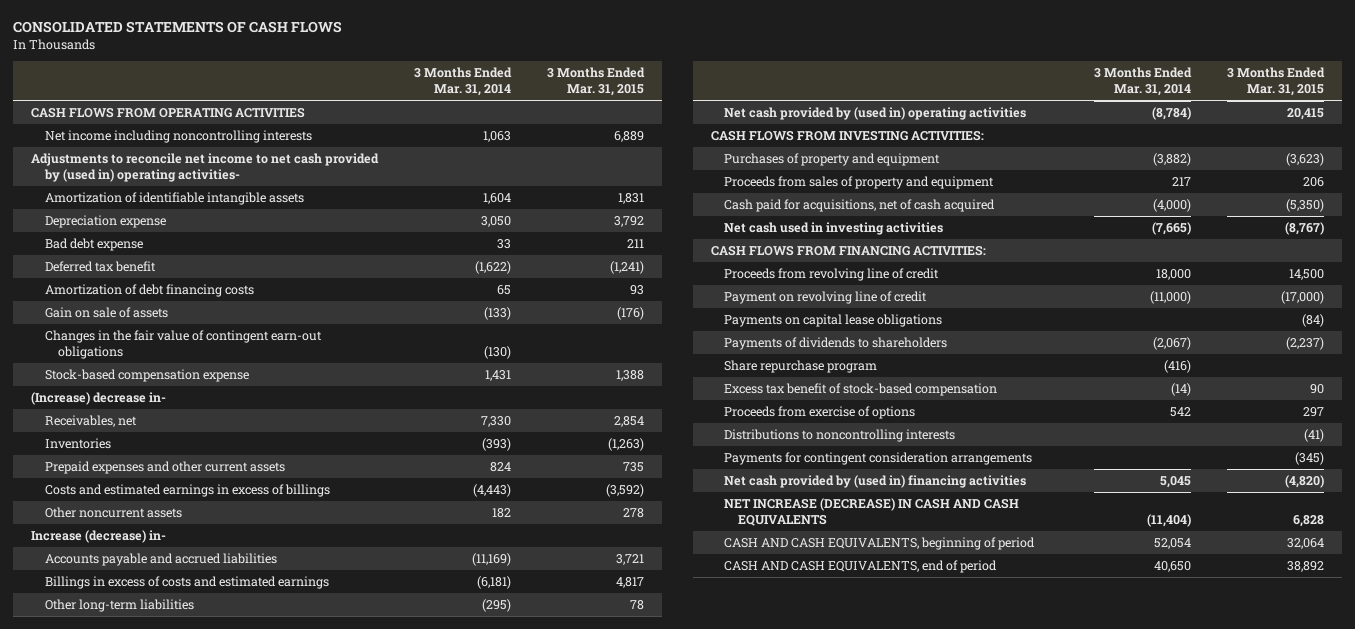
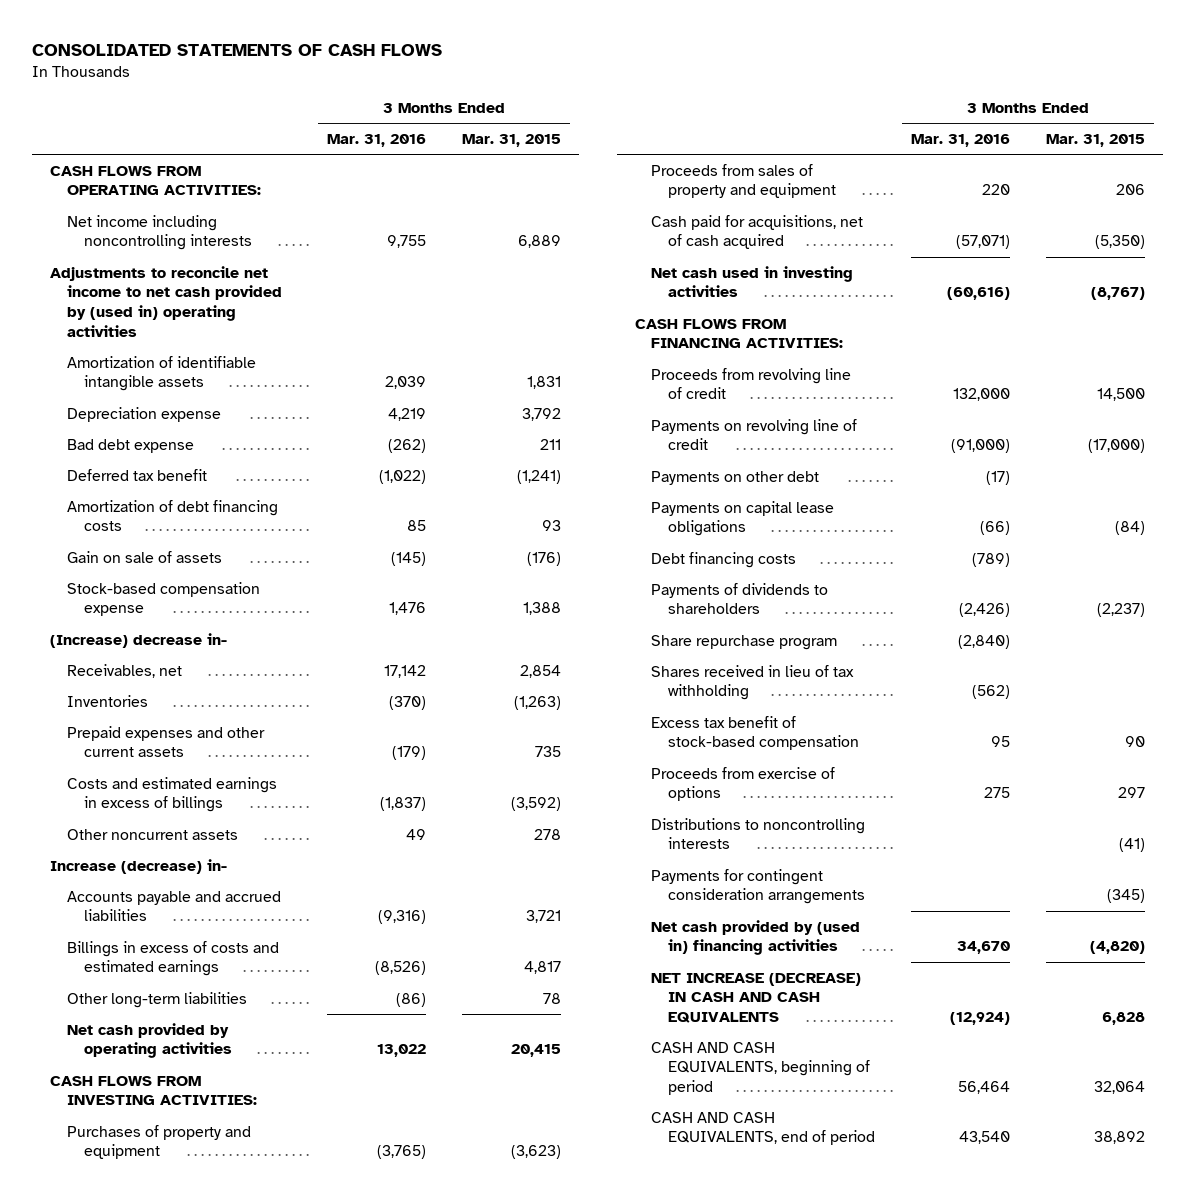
[414,67,513,96] 3 Months Ended Mar. 31, 2014 -> none
none -> [326,133,426,147] Mar. 31, 2016
[31,107,306,119] CASH FLOWS FROM OPERATING ACTIVITIES -> [50,165,262,196] CASH FLOWS FROM OPERATING ACTIVITIES:
[31,153,380,182] Adjustments to reconcile net income to net cash provided by (used in) operating activities- -> [50,265,283,337] Adjustments to reconcile net income to net cash provided by (used in) operating activities
[44,330,322,359] Changes in the fair value of contingent earn-out obligations -> none
[724,107,1027,121] Net cash provided by (used in) operating activities -> [67,1022,232,1059] Net cash provided by operating activities
[724,291,928,305] Payment on revolving line of credit -> [651,418,858,451] Payments on revolving line of credit
none -> [651,470,820,485] Payments on other debt
none -> [651,551,797,568] Debt financing costs
none -> [651,664,855,701] Shares received in lieu of tax withholding

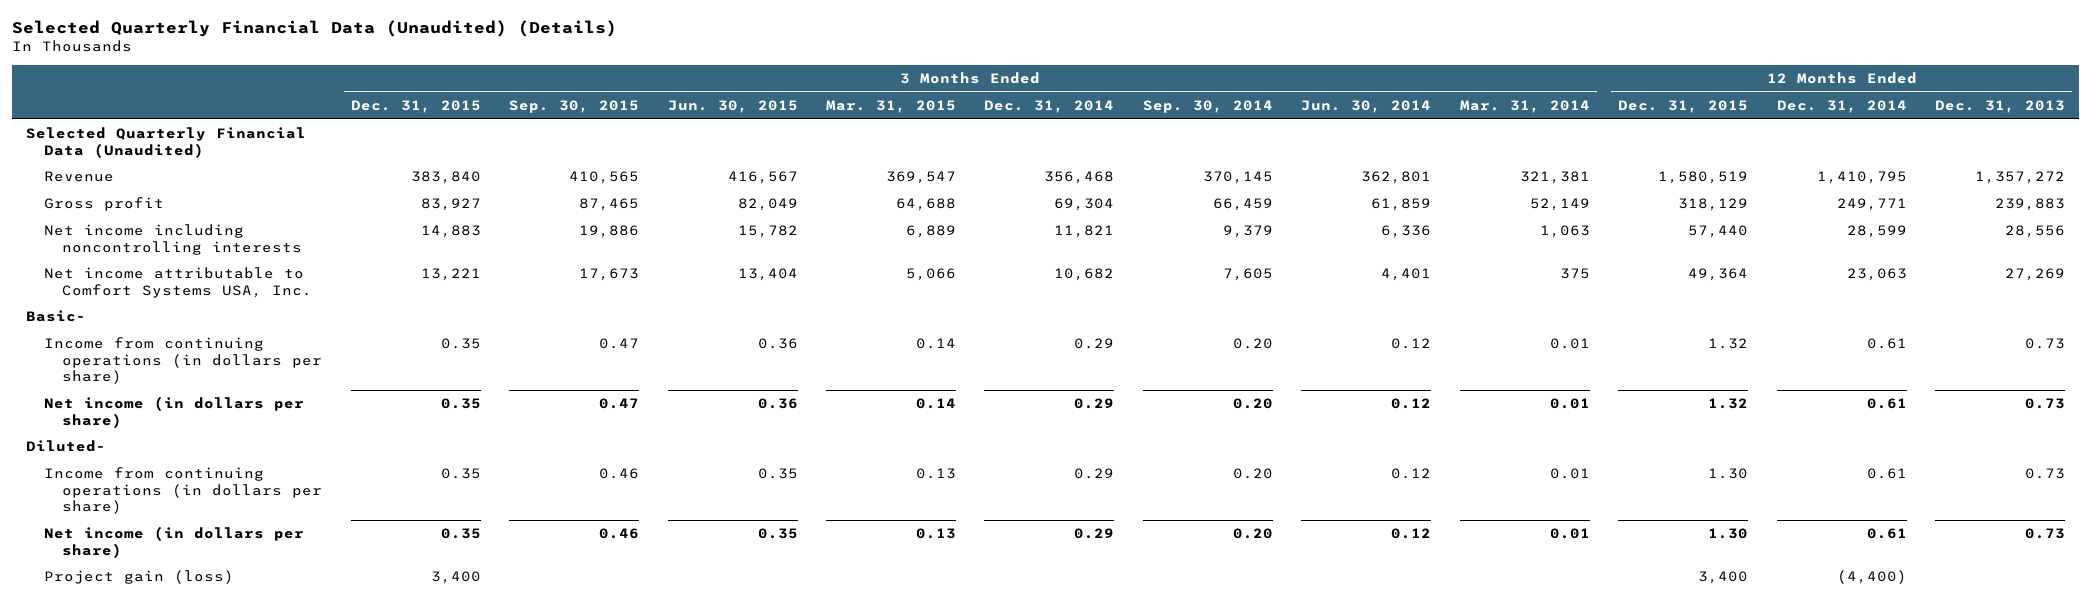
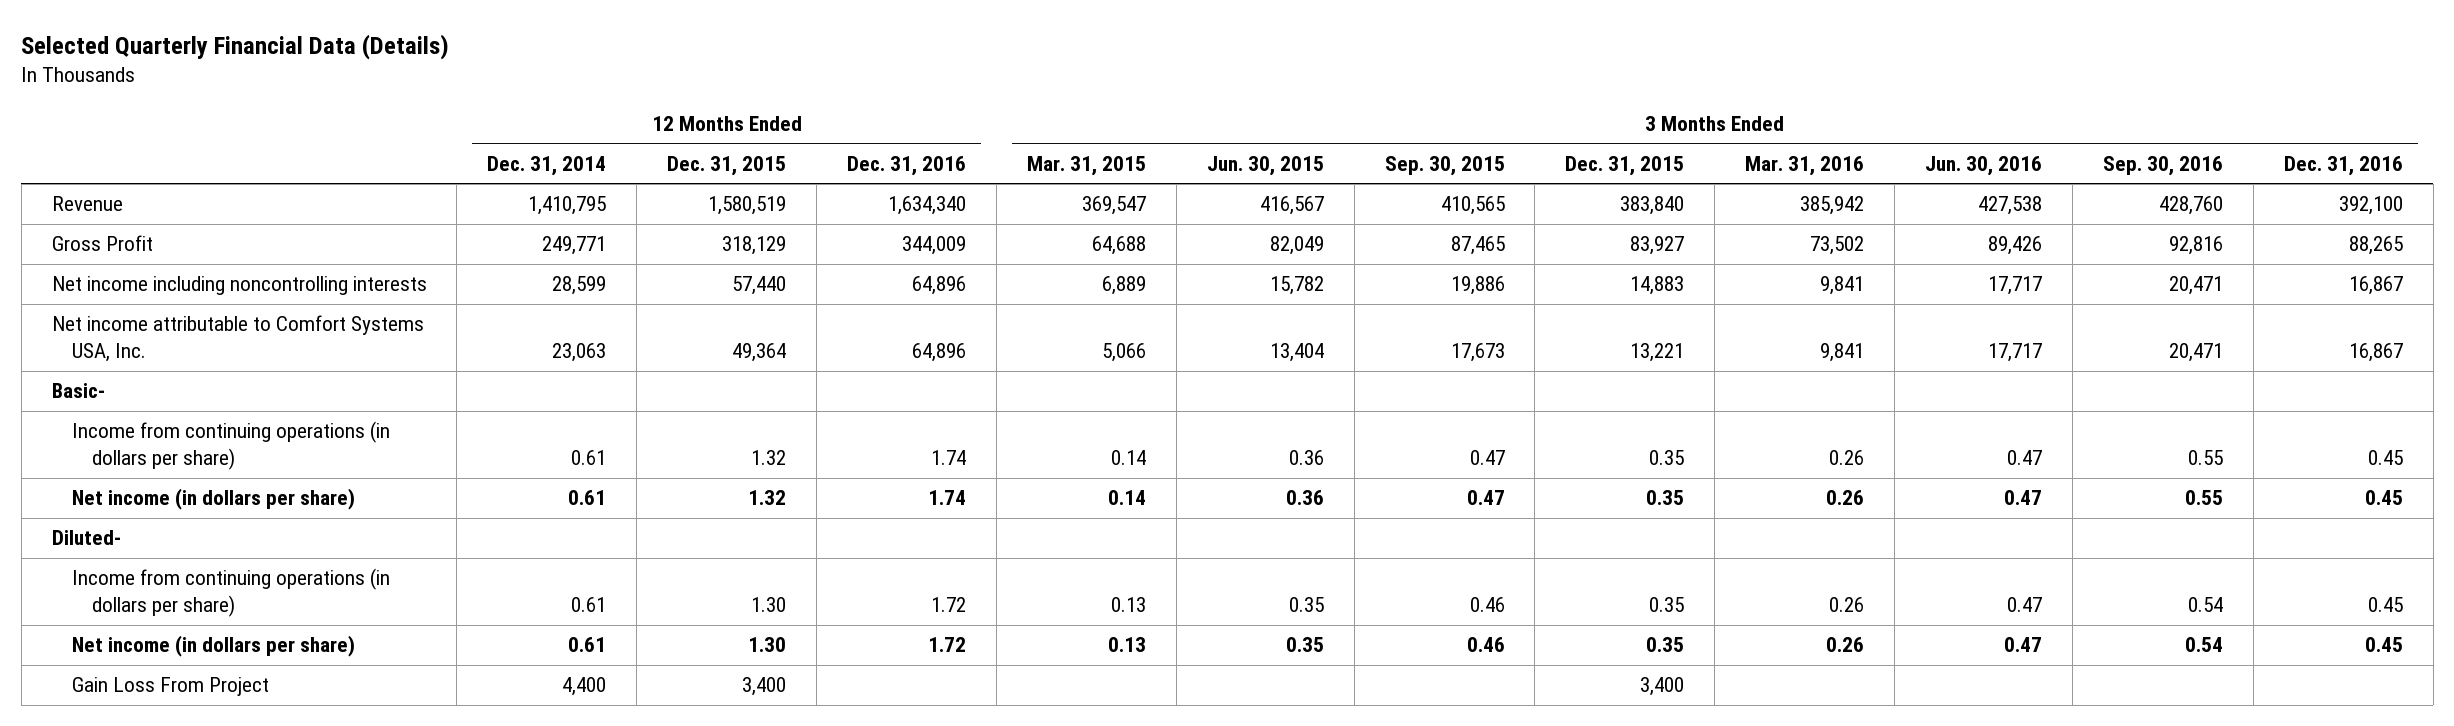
[12,20,618,38] Selected Quarterly Financial Data (Unaudited) (Details) -> [21,33,450,60] Selected Quarterly Financial Data (Details)
[984,99,1115,113] Dec. 31, 2014 -> none
[1142,99,1273,113] Sep. 30, 2014 -> none
[1301,99,1432,113] Jun. 30, 2014 -> none
[1459,99,1590,113] Mar. 31, 2014 -> none
[1935,99,2066,113] Dec. 31, 2013 -> none
none -> [847,155,967,176] Dec. 31, 2016
none -> [1745,155,1865,176] Mar. 31, 2016
none -> [1925,155,2043,176] Jun. 30, 2016
none -> [2102,155,2223,176] Sep. 30, 2016
none -> [2283,155,2403,176] Dec. 31, 2016
[26,127,307,158] Selected Quarterly Financial Data (Unaudited) -> none
[44,197,165,212] Gross profit -> [51,235,153,252] Gross Profit
[44,570,235,585] Project gain (loss) -> [71,677,269,697] Gain Loss From Project
[1836,570,1907,585] (4,400) -> [562,677,607,697] 4,400

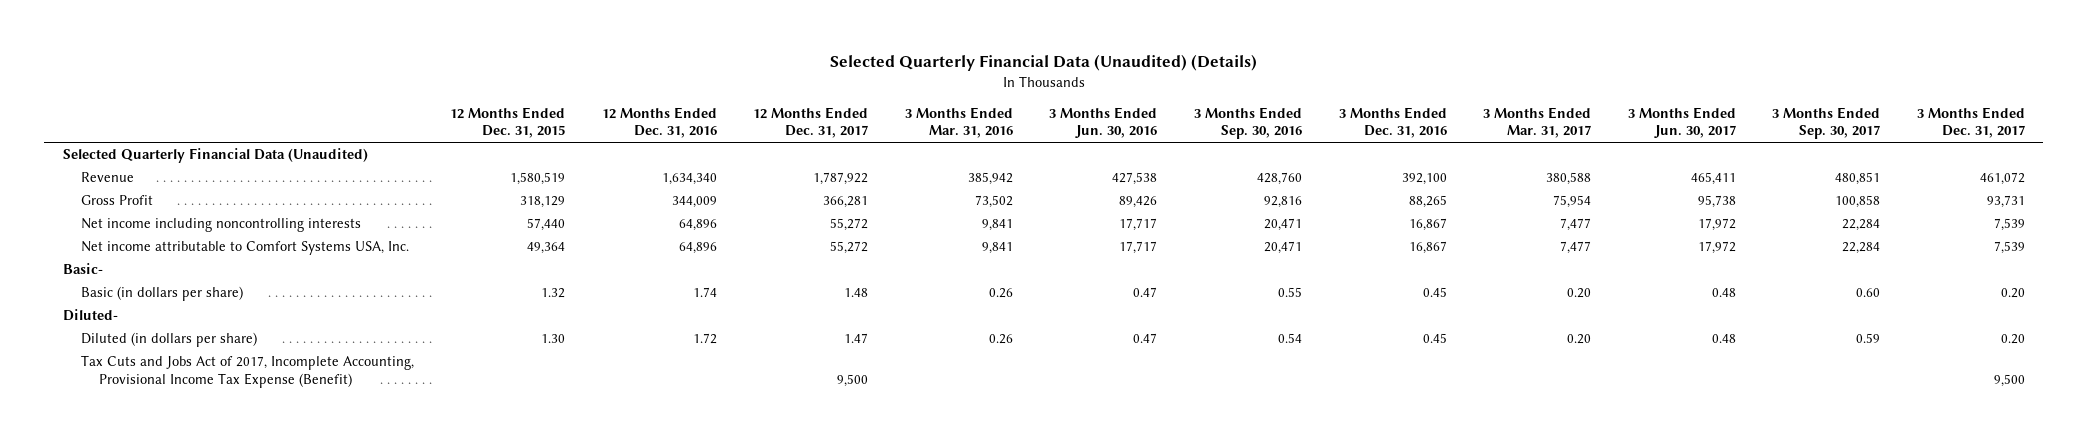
[21,33,450,60] Selected Quarterly Financial Data (Details) -> [829,53,1257,71] Selected Quarterly Financial Data (Unaudited) (Details)
[487,155,607,176] Dec. 31, 2014 -> none
[1026,155,1146,176] Mar. 31, 2015 -> none
[1206,155,1324,176] Jun. 30, 2015 -> none
[1384,155,1505,176] Sep. 30, 2015 -> none
[1565,155,1685,176] Dec. 31, 2015 -> none
none -> [753,106,869,139] 12 Months Ended Dec. 31, 2017
none -> [1483,106,1592,139] 3 Months Ended Mar. 31, 2017
none -> [1627,106,1736,139] 3 Months Ended Jun. 30, 2017
none -> [1772,106,1881,140] 3 Months Ended Sep. 30, 2017
none -> [1917,106,2026,139] 3 Months Ended Dec. 31, 2017
none -> [62,148,368,164] Selected Quarterly Financial Data (Unaudited)
[71,421,390,471] Income from continuing operations (in dollars per share) -> none
[71,488,355,511] Net income (in dollars per share) -> [80,286,243,302] Basic (in dollars per share)
[71,568,390,618] Income from continuing operations (in dollars per share) -> none
[71,677,269,697] Gain Loss From Project -> none
[71,635,355,658] Net income (in dollars per share) -> [80,332,257,348] Diluted (in dollars per share)
none -> [80,355,414,388] Tax Cuts and Jobs Act of 2017, Incomplete Accounting, Provisional Income Tax Expense (Benefit)

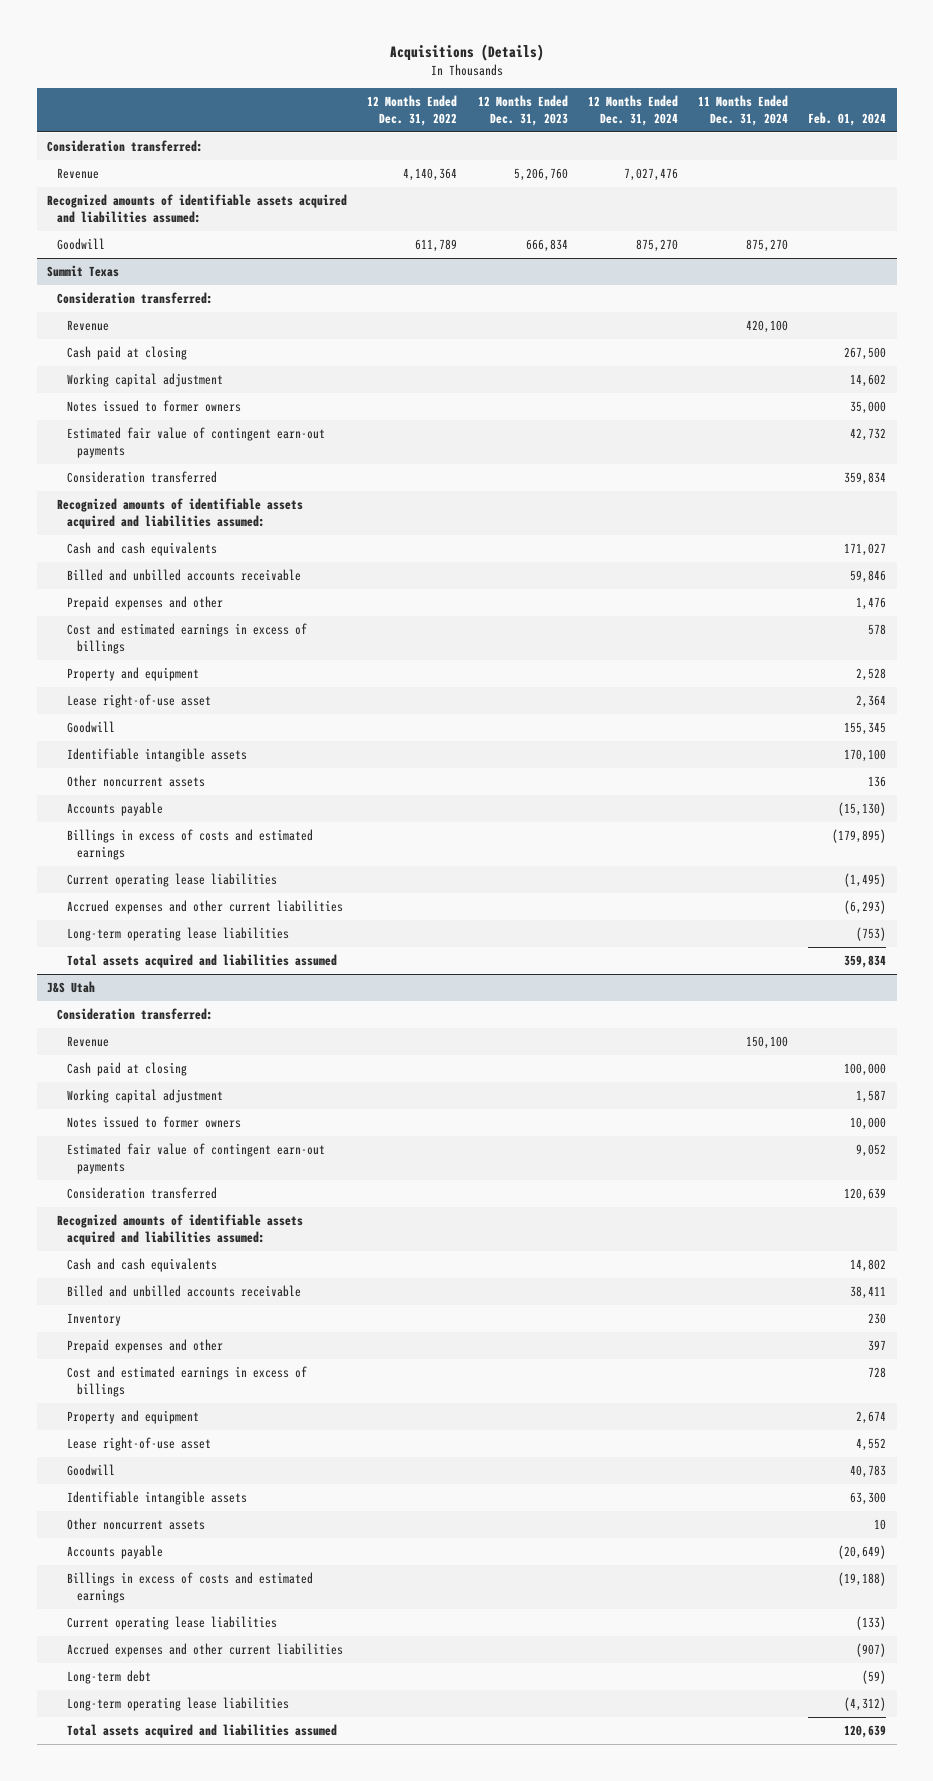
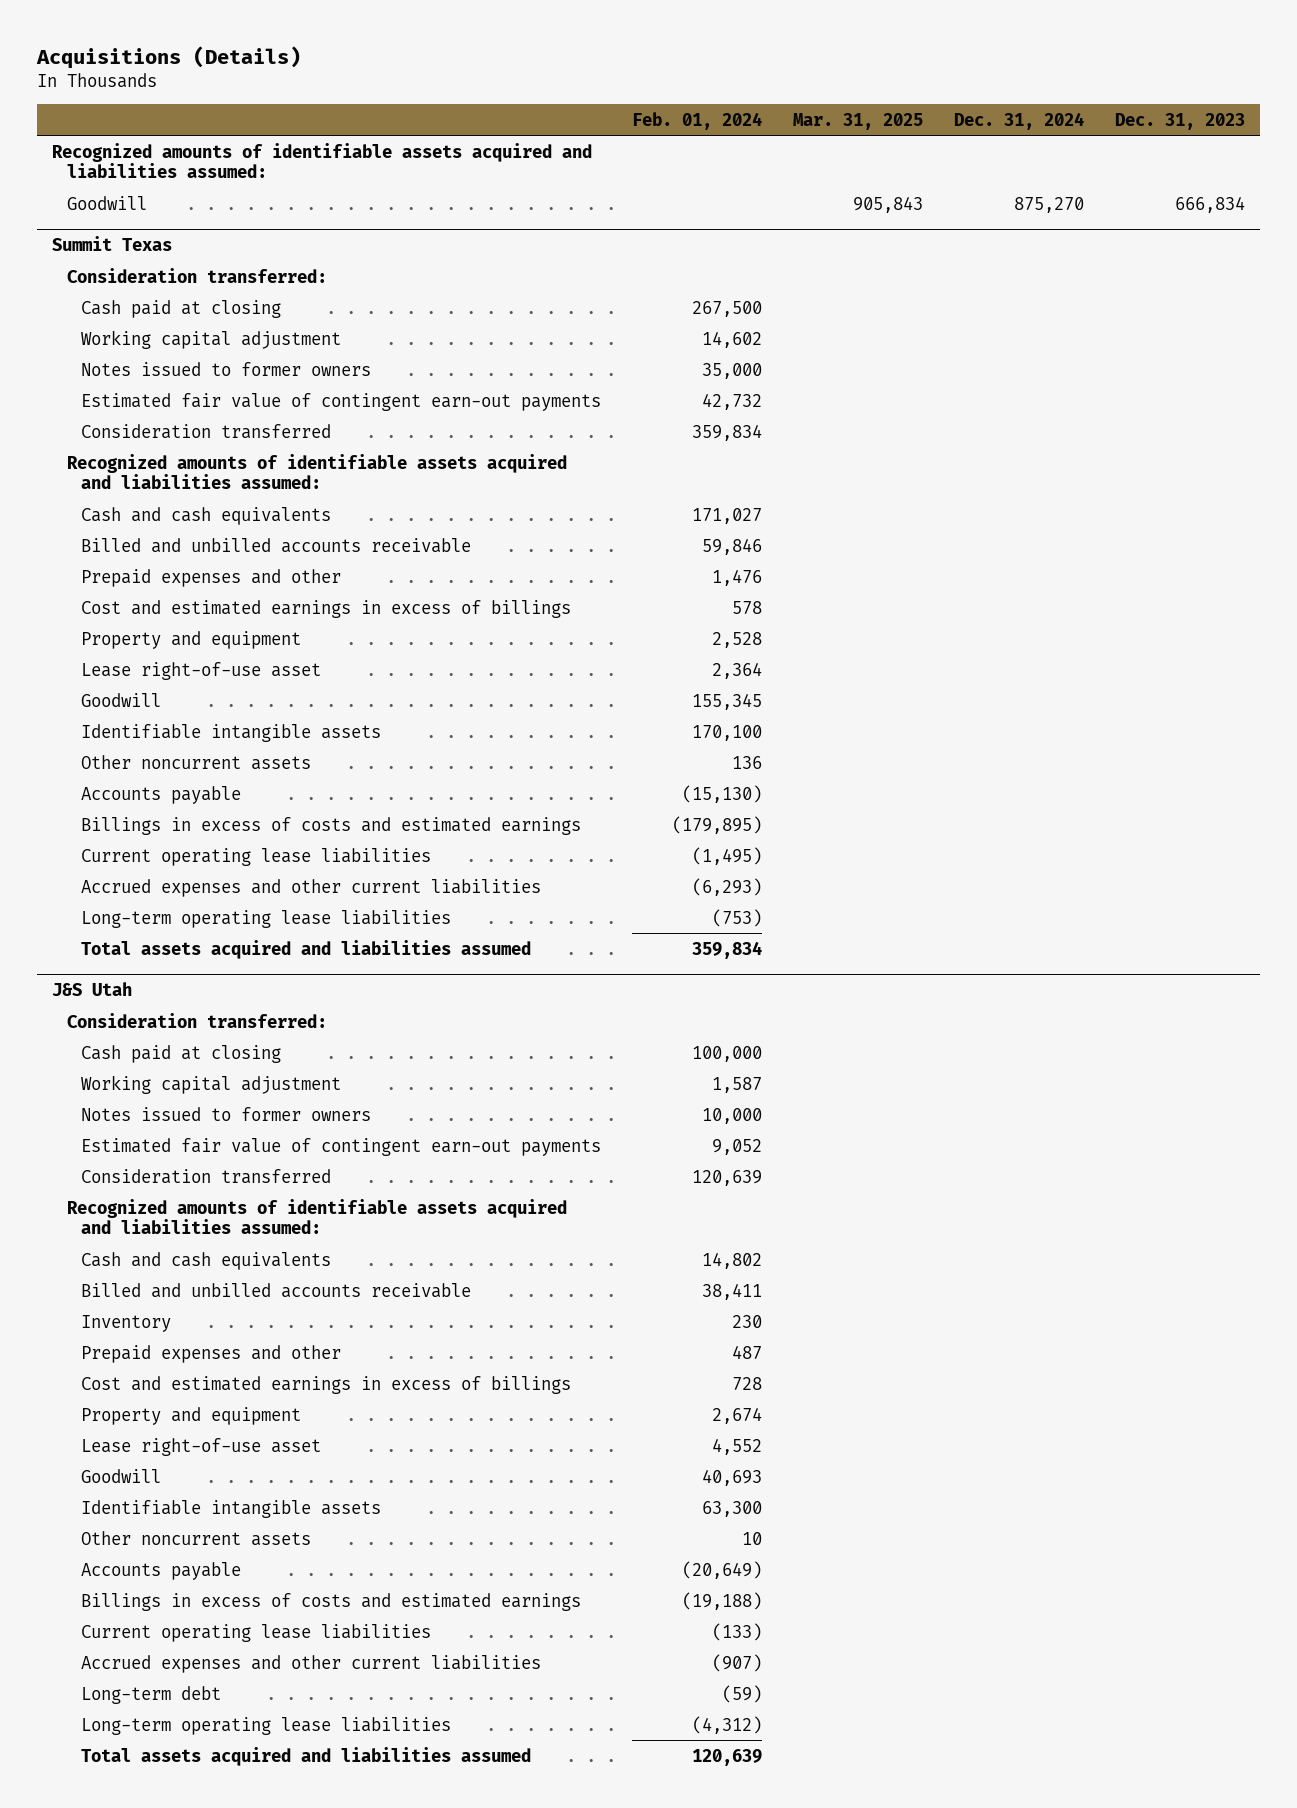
[367,95,458,126] 12 Months Ended Dec. 31, 2022 -> none
[477,95,568,126] 12 Months Ended Dec. 31, 2023 -> none
[587,95,678,126] 12 Months Ended Dec. 31, 2024 -> none
[698,95,789,126] 11 Months Ended Dec. 31, 2024 -> none
none -> [792,112,923,130] Mar. 31, 2025
none -> [953,111,1084,130] Dec. 31, 2024
none -> [1114,112,1245,130] Dec. 31, 2023
[47,140,204,153] Consideration transferred: -> none
[57,168,100,180] Revenue -> none
[67,320,110,332] Revenue -> none
[67,1036,110,1048] Revenue -> none
[868,1340,887,1352] 397 -> [731,1344,762,1359] 487
[850,1465,887,1479] 40,783 -> [701,1468,762,1486] 40,693

